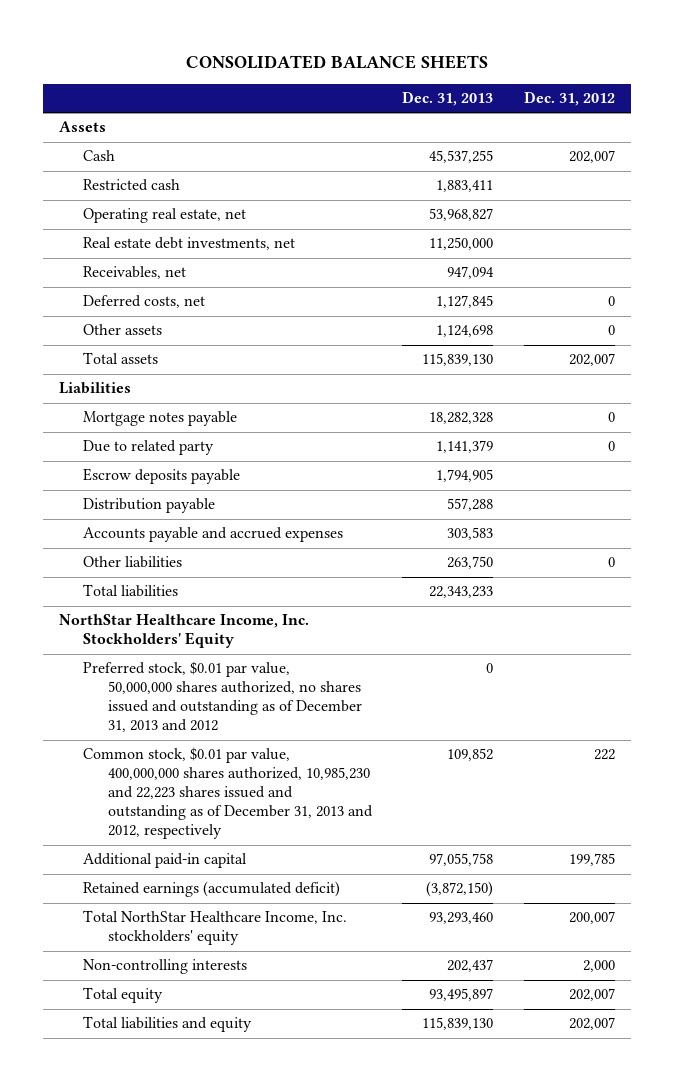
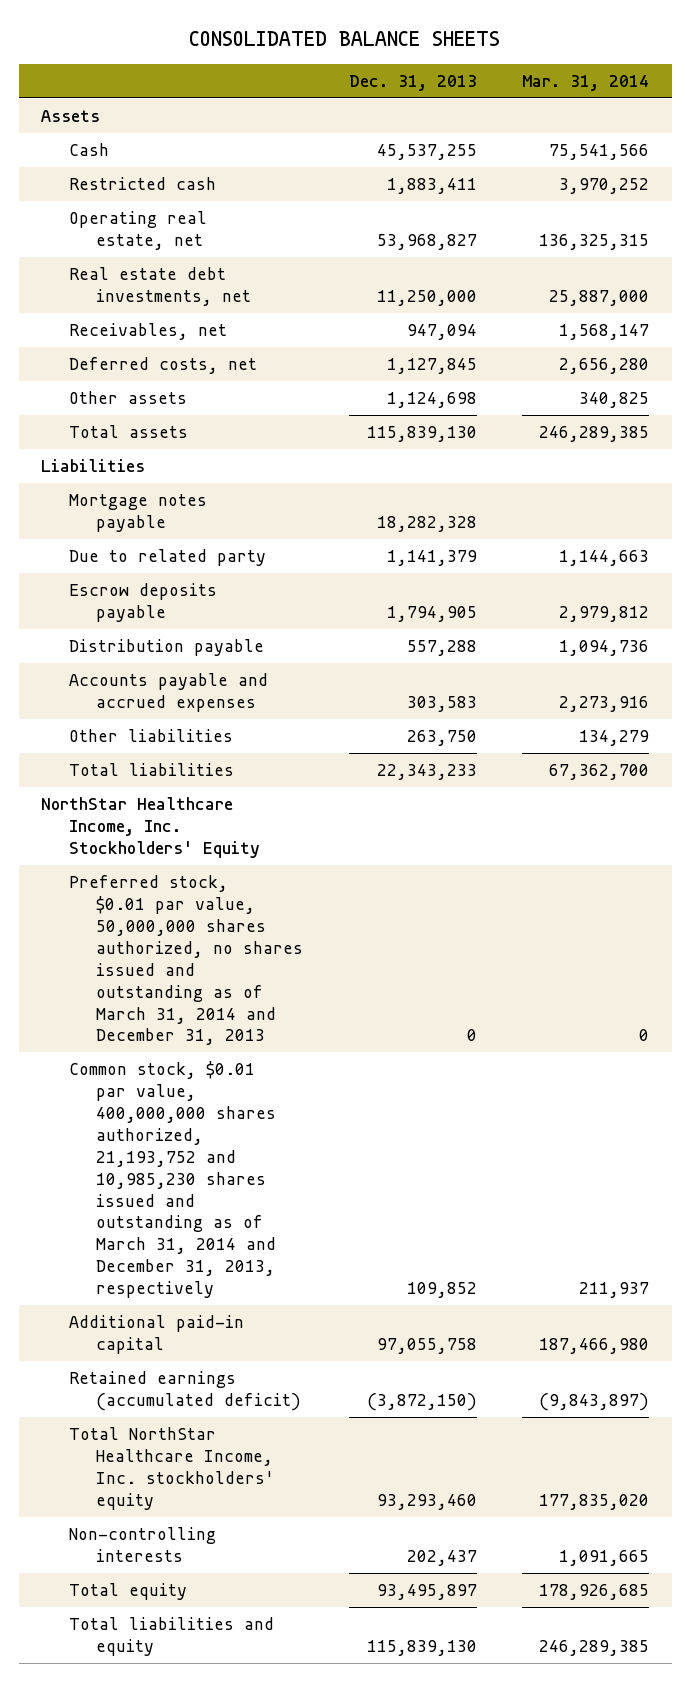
[524,90,616,106] Dec. 31, 2012 -> none
none -> [521,74,649,91] Mar. 31, 2014
[83,661,362,733] Preferred stock, $0.01 par value, 50,000,000 shares authorized, no shares issued and outstanding as of December 31, 2013 and 2012 -> [68,875,304,1046] Preferred stock, $0.01 par value, 50,000,000 shares authorized, no shares issued and outstanding as of March 31, 2014 and December 31, 2013
[83,747,373,840] Common stock, $0.01 par value, 400,000,000 shares authorized, 10,985,230 and 22,223 shares issued and outstanding as of December 31, 2013 and 2012, respectively -> [68,1061,277,1299] Common stock, $0.01 par value, 400,000,000 shares authorized, 21,193,752 and 10,985,230 shares issued and outstanding as of March 31, 2014 and December 31, 2013, respectively

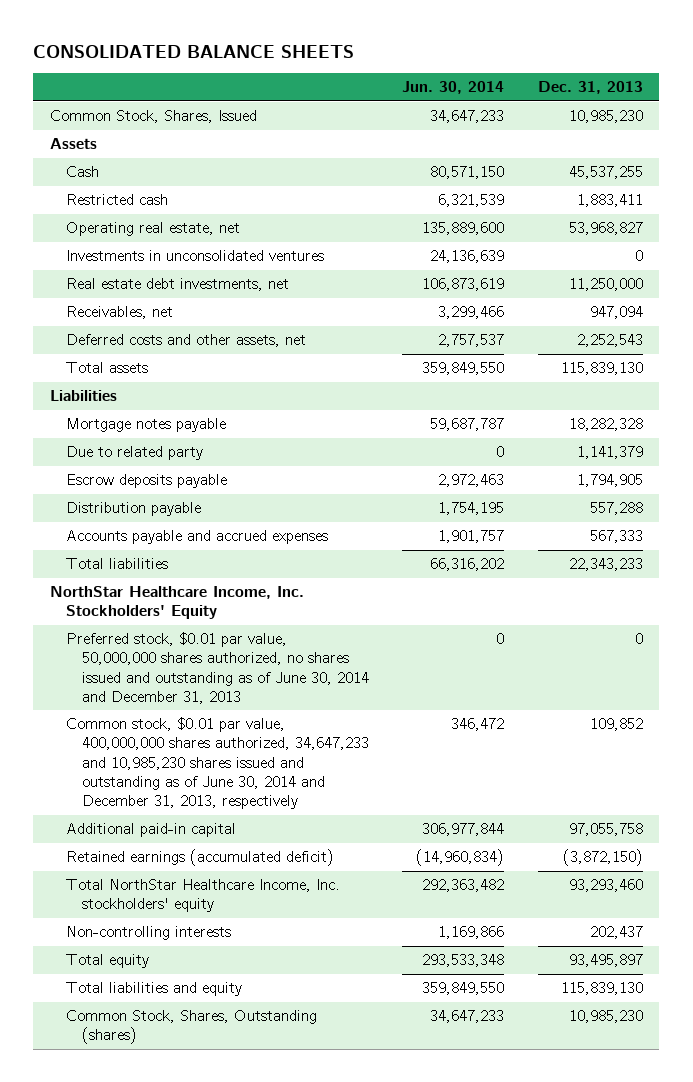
[521,74,649,91] Mar. 31, 2014 -> none
none -> [402,81,505,95] Jun. 30, 2014
none -> [49,110,257,124] Common Stock, Shares, Issued
none -> [65,250,324,262] Investments in unconsolidated ventures
[68,391,187,405] Other assets -> none
[68,357,257,375] Deferred costs, net -> [65,334,306,348] Deferred costs and other assets, net
[386,358,477,375] 1,127,845 -> [576,334,643,348] 2,252,543
[68,729,233,743] Other liabilities -> none
[406,696,477,713] 303,583 -> [589,530,643,544] 567,333
[68,875,304,1046] Preferred stock, $0.01 par value, 50,000,000 shares authorized, no shares issued and outstanding as of March 31, 2014 and December 31, 2013 -> [65,632,369,705] Preferred stock, $0.01 par value, 50,000,000 shares authorized, no shares issued and outstanding as of June 30, 2014 and December 31, 2013
[68,1061,277,1299] Common stock, $0.01 par value, 400,000,000 shares authorized, 21,193,752 and 10,985,230 shares issued and outstanding as of March 31, 2014 and December 31, 2013, respectively -> [65,717,369,810] Common stock, $0.01 par value, 400,000,000 shares authorized, 34,647,233 and 10,985,230 shares issued and outstanding as of June 30, 2014 and December 31, 2013, respectively
none -> [65,1010,317,1045] Common Stock, Shares, Outstanding (shares)

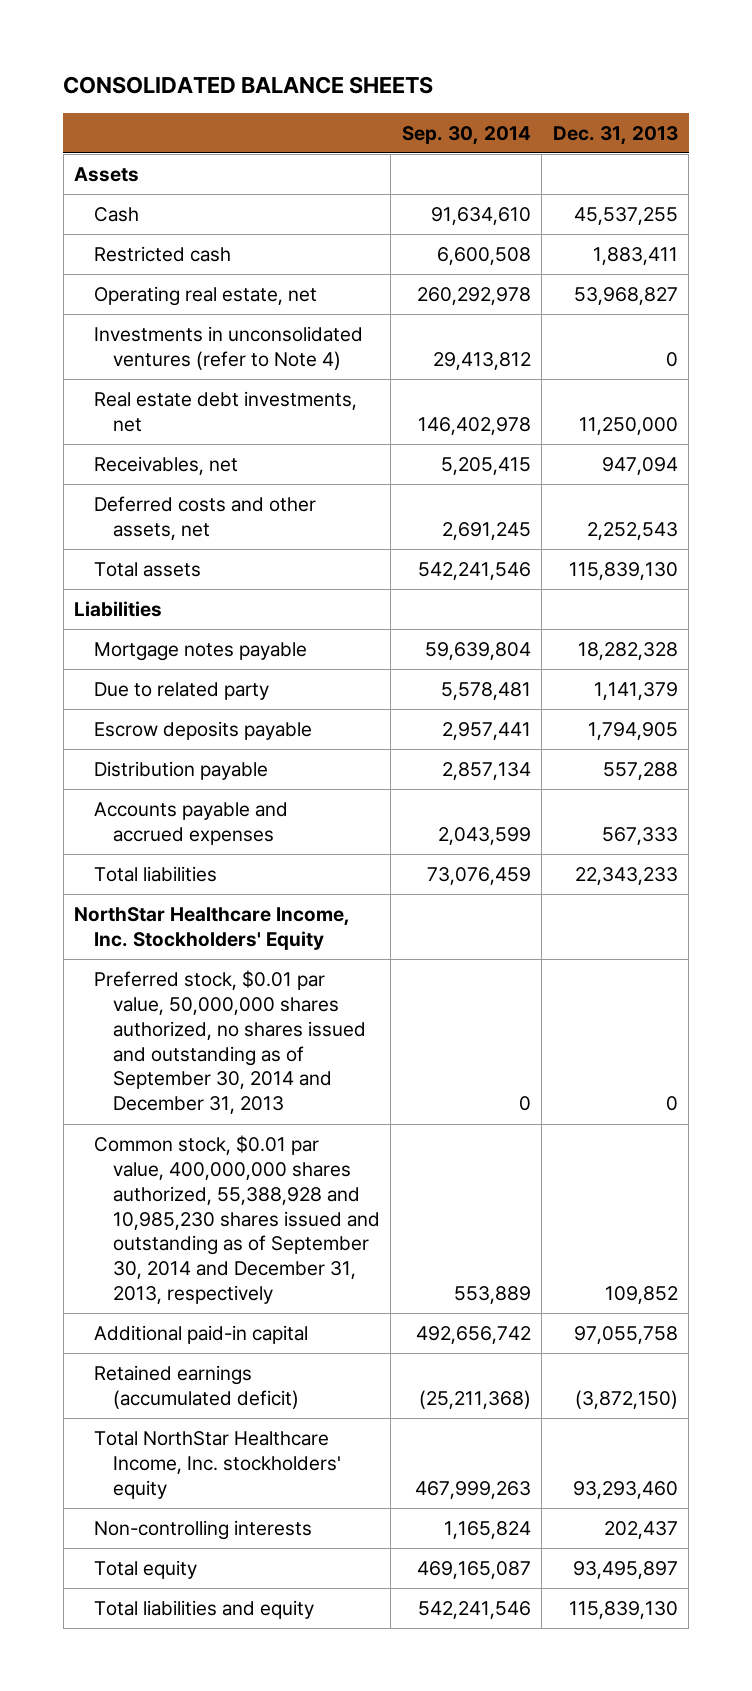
[402,81,505,95] Jun. 30, 2014 -> none
none -> [401,125,531,145] Sep. 30, 2014
[49,110,257,124] Common Stock, Shares, Issued -> none
[65,250,324,262] Investments in unconsolidated ventures -> [93,325,363,370] Investments in unconsolidated ventures (refer to Note 4)
[65,632,369,705] Preferred stock, $0.01 par value, 50,000,000 shares authorized, no shares issued and outstanding as of June 30, 2014 and December 31, 2013 -> [93,969,366,1115] Preferred stock, $0.01 par value, 50,000,000 shares authorized, no shares issued and outstanding as of September 30, 2014 and December 31, 2013
[65,717,369,810] Common stock, $0.01 par value, 400,000,000 shares authorized, 34,647,233 and 10,985,230 shares issued and outstanding as of June 30, 2014 and December 31, 2013, respectively -> [93,1134,380,1305] Common stock, $0.01 par value, 400,000,000 shares authorized, 55,388,928 and 10,985,230 shares issued and outstanding as of September 30, 2014 and December 31, 2013, respectively
[65,1010,317,1045] Common Stock, Shares, Outstanding (shares) -> none

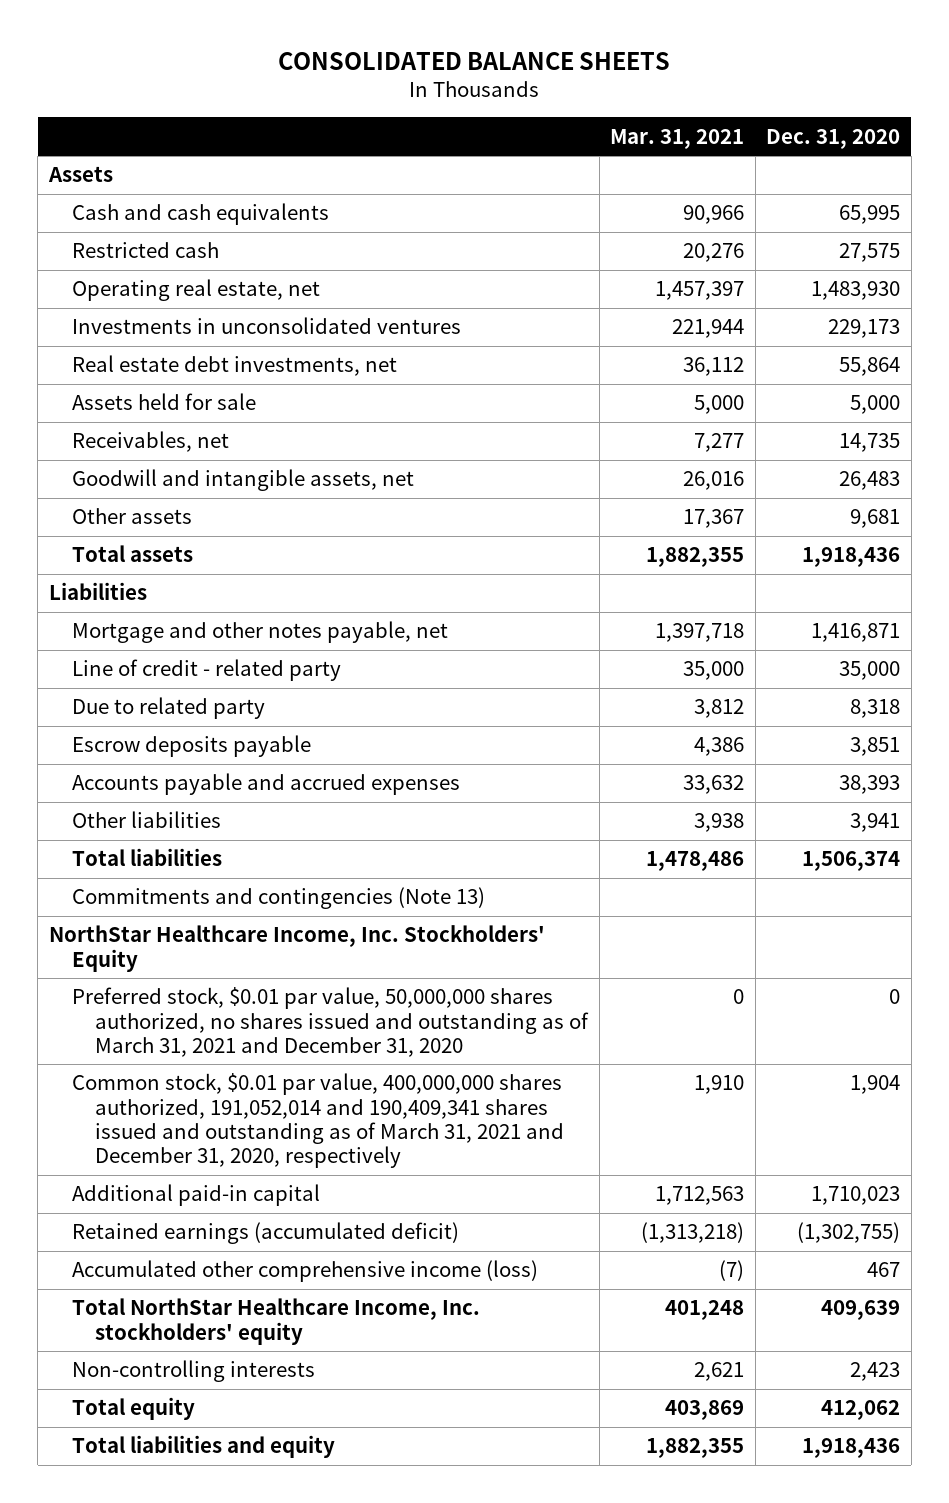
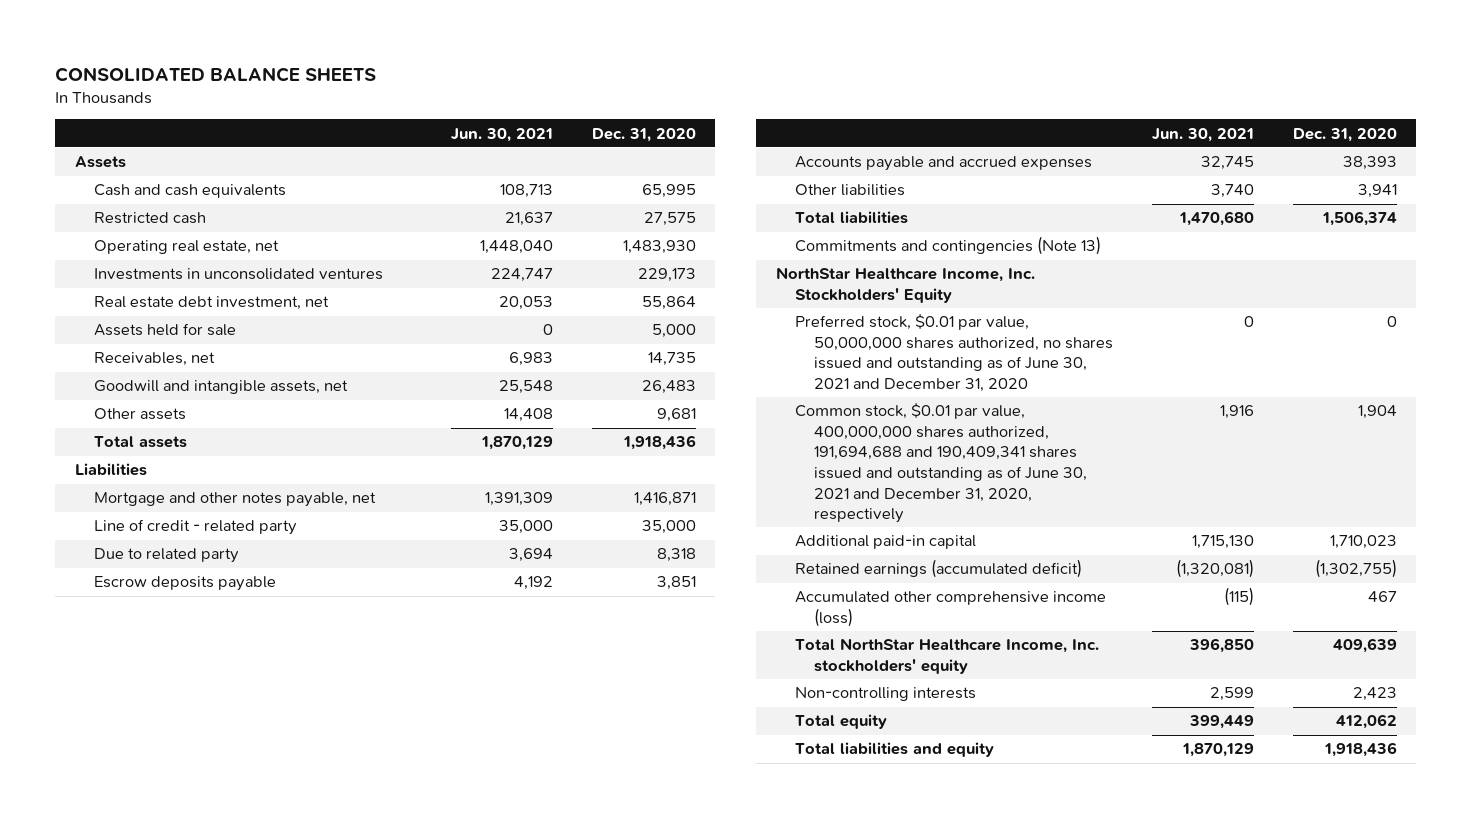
[610,128,745,149] Mar. 31, 2021 -> none
none -> [450,127,553,142] Jun. 30, 2021
[72,355,398,377] Real estate debt investments, net -> [93,296,329,311] Real estate debt investment, net
[72,987,590,1057] Preferred stock, $0.01 par value, 50,000,000 shares authorized, no shares issued and outstanding as of March 31, 2021 and December 31, 2020 -> [794,314,1113,393] Preferred stock, $0.01 par value, 50,000,000 shares authorized, no shares issued and outstanding as of June 30, 2021 and December 31, 2020
[72,1073,565,1169] Common stock, $0.01 par value, 400,000,000 shares authorized, 191,052,014 and 190,409,341 shares issued and outstanding as of March 31, 2021 and December 31, 2020, respectively -> [794,403,1087,524] Common stock, $0.01 par value, 400,000,000 shares authorized, 191,694,688 and 190,409,341 shares issued and outstanding as of June 30, 2021 and December 31, 2020, respectively

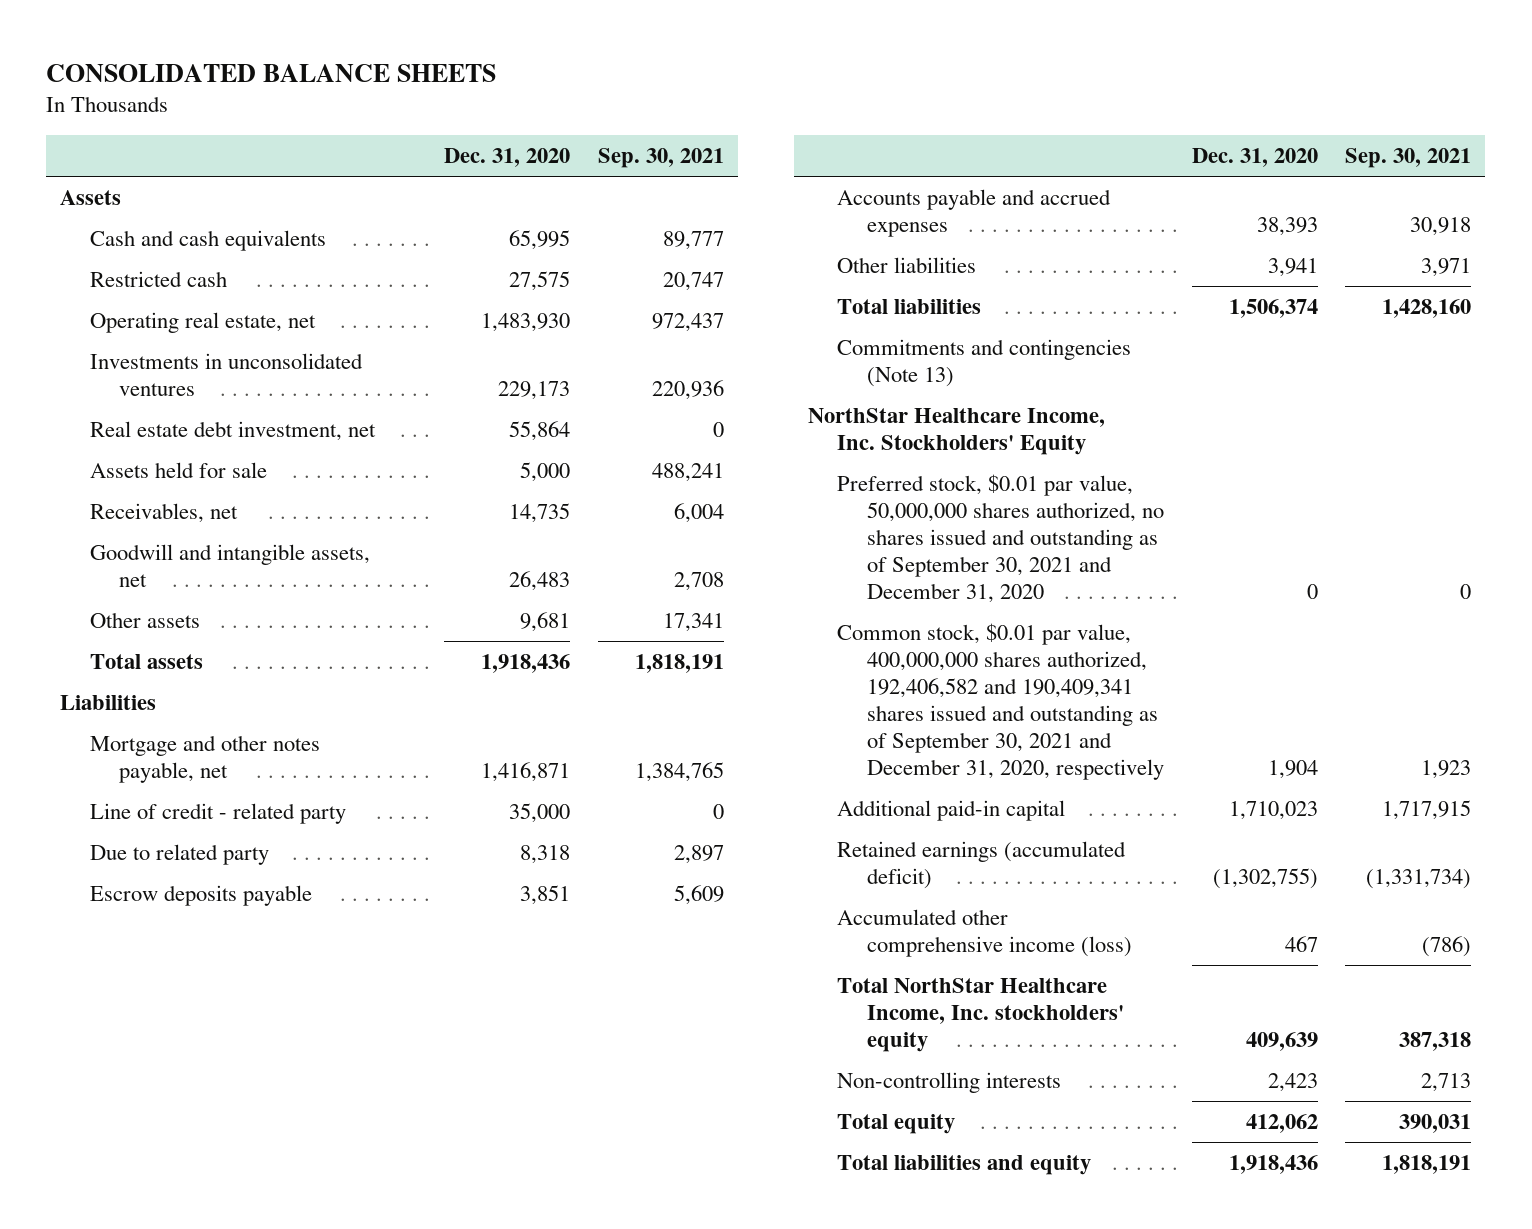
[450,127,553,142] Jun. 30, 2021 -> none
none -> [597,147,724,168] Sep. 30, 2021
[794,314,1113,393] Preferred stock, $0.01 par value, 50,000,000 shares authorized, no shares issued and outstanding as of June 30, 2021 and December 31, 2020 -> [837,474,1164,603] Preferred stock, $0.01 par value, 50,000,000 shares authorized, no shares issued and outstanding as of September 30, 2021 and December 31, 2020
[794,403,1087,524] Common stock, $0.01 par value, 400,000,000 shares authorized, 191,694,688 and 190,409,341 shares issued and outstanding as of June 30, 2021 and December 31, 2020, respectively -> [837,623,1164,780] Common stock, $0.01 par value, 400,000,000 shares authorized, 192,406,582 and 190,409,341 shares issued and outstanding as of September 30, 2021 and December 31, 2020, respectively

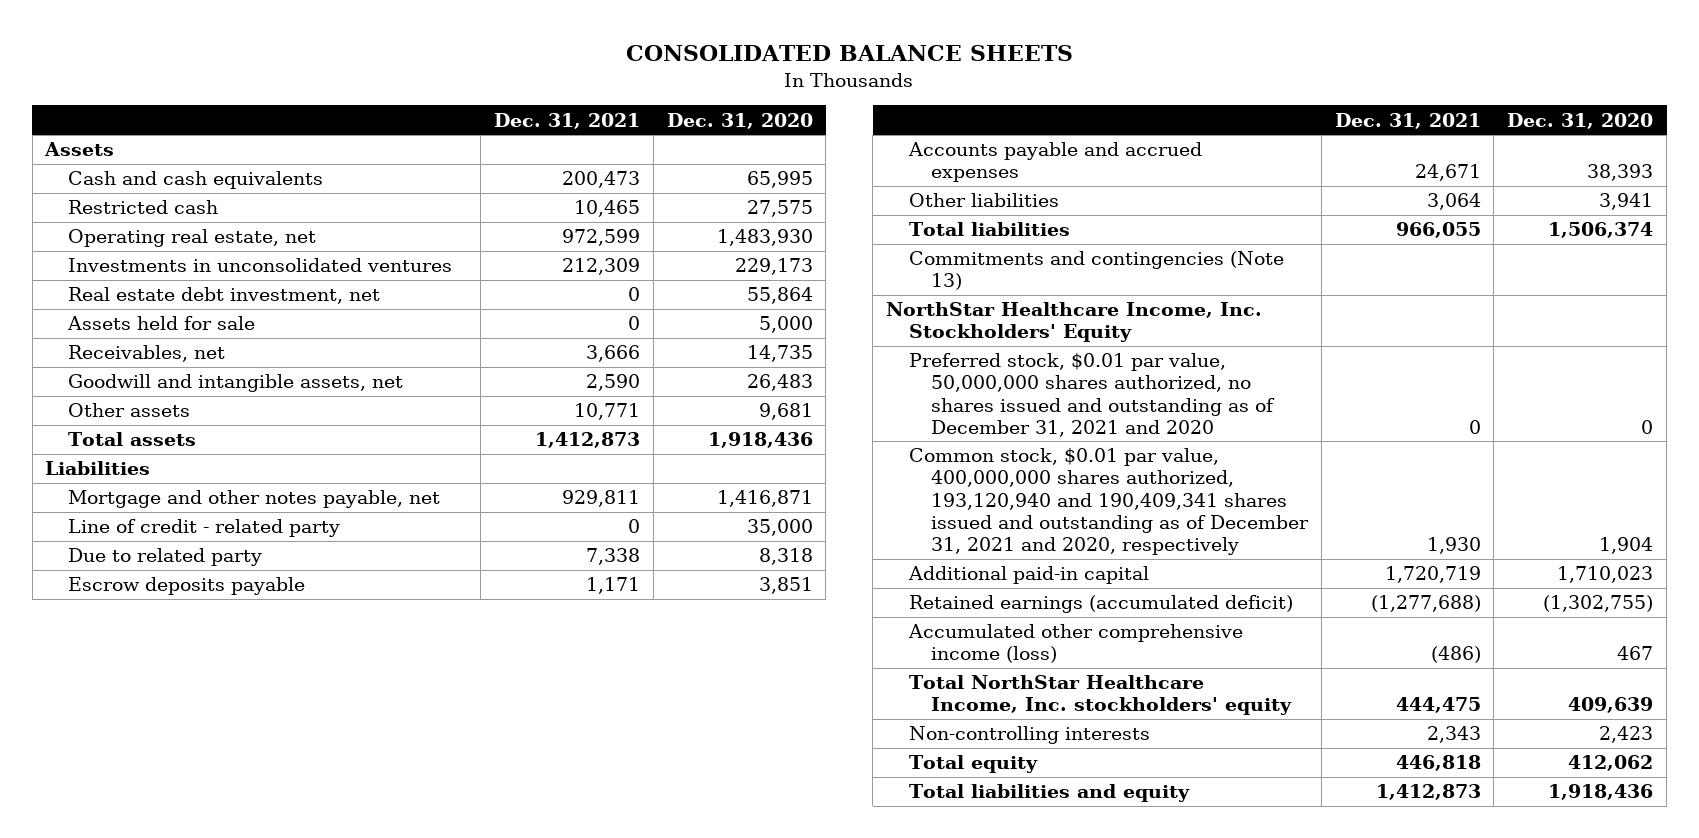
[597,147,724,168] Sep. 30, 2021 -> none
none -> [494,112,641,129] Dec. 31, 2021
[837,474,1164,603] Preferred stock, $0.01 par value, 50,000,000 shares authorized, no shares issued and outstanding as of September 30, 2021 and December 31, 2020 -> [908,353,1276,437] Preferred stock, $0.01 par value, 50,000,000 shares authorized, no shares issued and outstanding as of December 31, 2021 and 2020
[837,623,1164,780] Common stock, $0.01 par value, 400,000,000 shares authorized, 192,406,582 and 190,409,341 shares issued and outstanding as of September 30, 2021 and December 31, 2020, respectively -> [908,448,1310,555] Common stock, $0.01 par value, 400,000,000 shares authorized, 193,120,940 and 190,409,341 shares issued and outstanding as of December 31, 2021 and 2020, respectively

